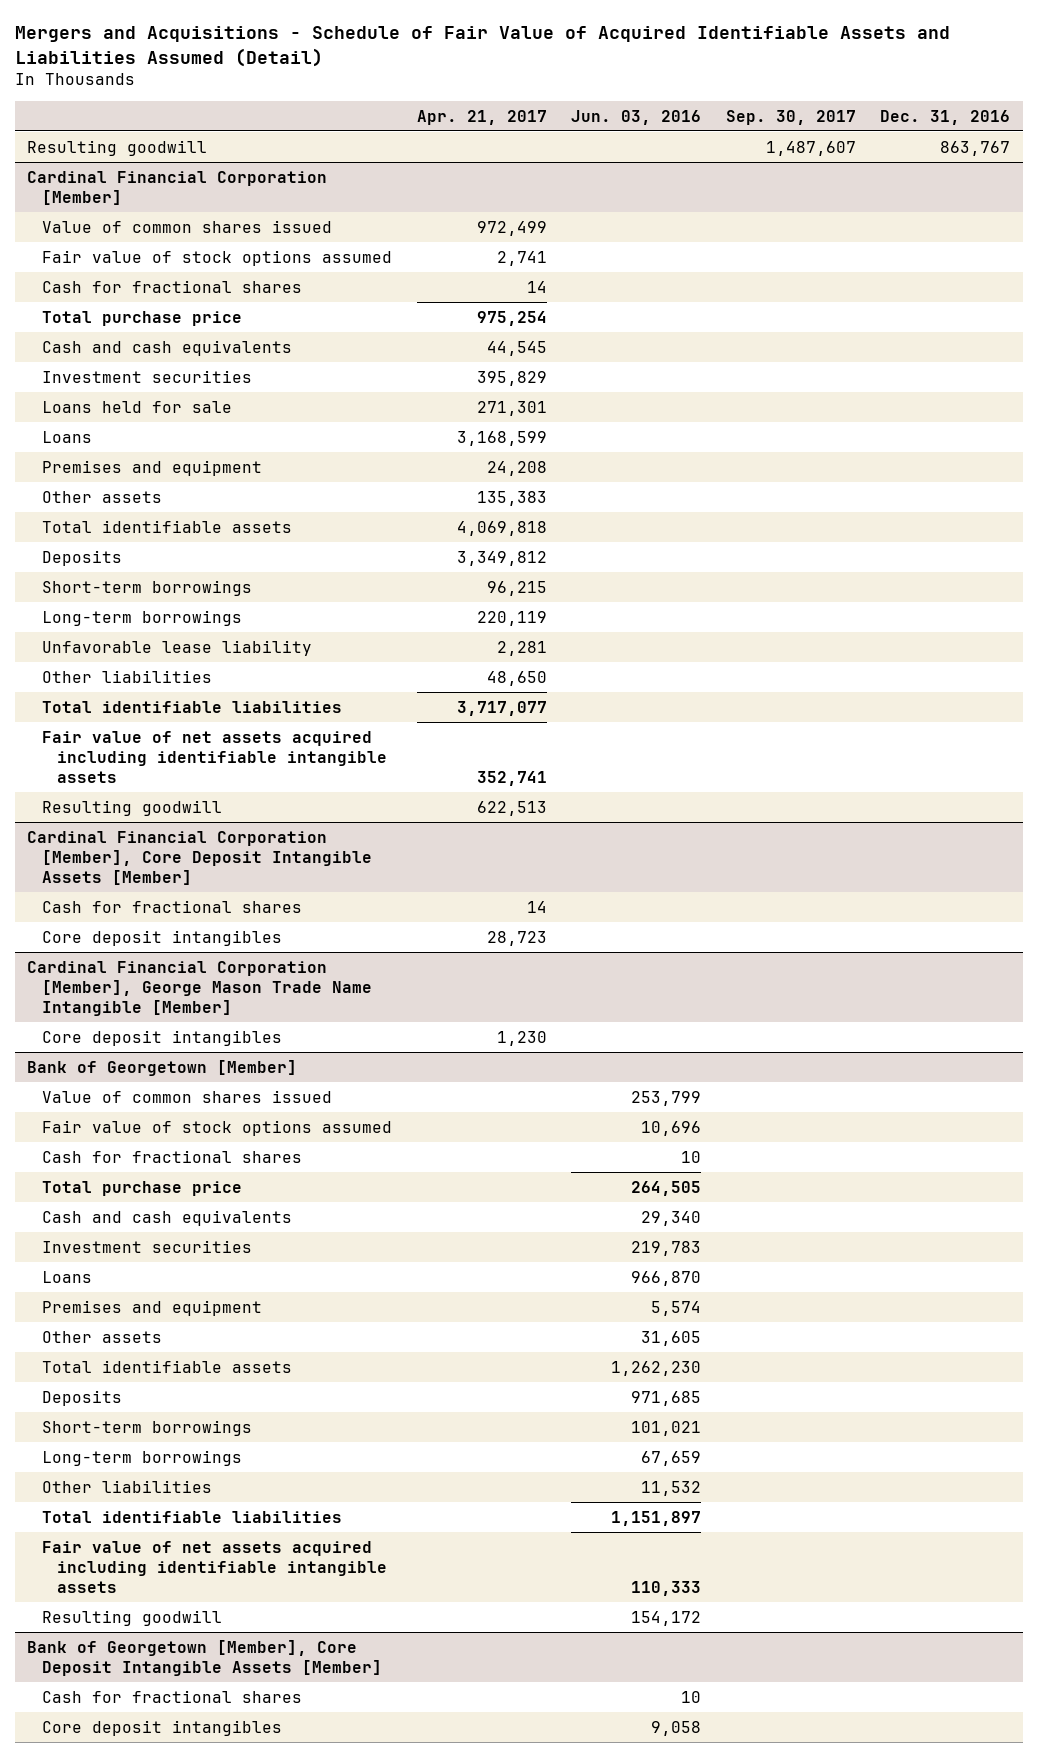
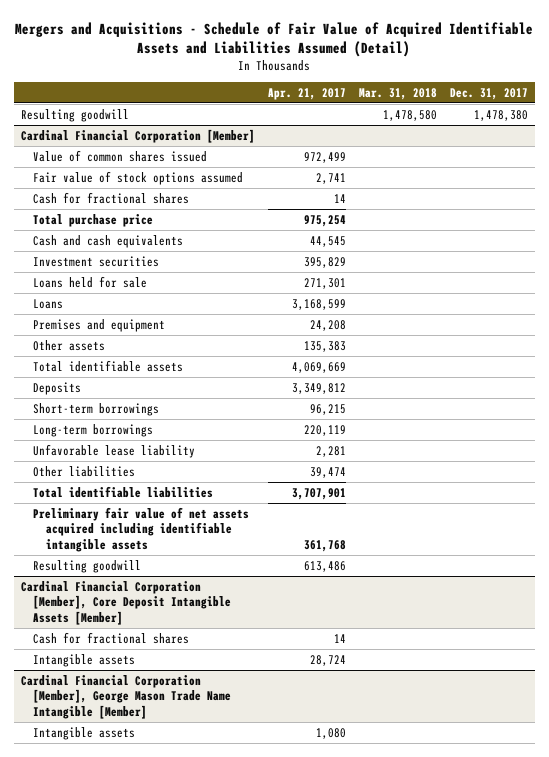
[571,109,702,125] Jun. 03, 2016 -> none
[725,109,856,125] Sep. 30, 2017 -> none
[880,109,1011,125] Dec. 31, 2016 -> none
none -> [358,87,437,100] Mar. 31, 2018
none -> [450,87,529,100] Dec. 31, 2017
[456,520,547,536] 4,069,818 -> [291,361,346,373] 4,069,669
[486,670,547,686] 48,650 -> [309,466,346,478] 39,474
[456,700,547,716] 3,717,077 -> [291,487,346,500] 3,707,901
[42,730,388,783] Fair value of net assets acquired including identifiable intangible assets -> [33,506,250,553] Preliminary fair value of net assets acquired including identifiable intangible assets
[476,770,547,786] 352,741 -> [303,540,346,553] 361,768
[476,800,547,816] 622,513 -> [303,560,346,572] 613,486
[42,929,283,946] Core deposit intangibles -> none
none -> [33,653,136,667] Intangible assets
[42,1029,283,1046] Core deposit intangibles -> none
[27,1059,298,1076] Bank of Georgetown [Member] -> none
[42,1089,333,1103] Value of common shares issued -> none
[42,1119,393,1136] Fair value of stock options assumed -> none
[42,1149,303,1163] Cash for fractional shares -> none
[42,1180,243,1196] Total purchase price -> none
[42,1209,293,1226] Cash and cash equivalents -> none
[42,1239,253,1253] Investment securities -> none
[42,1270,93,1283] Loans -> none
[42,1299,263,1316] Premises and equipment -> none
[42,1330,163,1343] Other assets -> none
[42,1359,293,1373] Total identifiable assets -> none
[42,1389,123,1406] Deposits -> none
[42,1419,253,1436] Short-term borrowings -> none
[42,1449,243,1466] Long-term borrowings -> none
[42,1479,213,1493] Other liabilities -> none
[42,1510,343,1523] Total identifiable liabilities -> none
[42,1540,388,1593] Fair value of net assets acquired including identifiable intangible assets -> none
[42,1609,223,1626] Resulting goodwill -> none
[27,1639,383,1676] Bank of Georgetown [Member], Core Deposit Intangible Assets [Member] -> none
[42,1689,303,1703] Cash for fractional shares -> none
[42,1719,283,1736] Core deposit intangibles -> none
none -> [33,726,136,740] Intangible assets

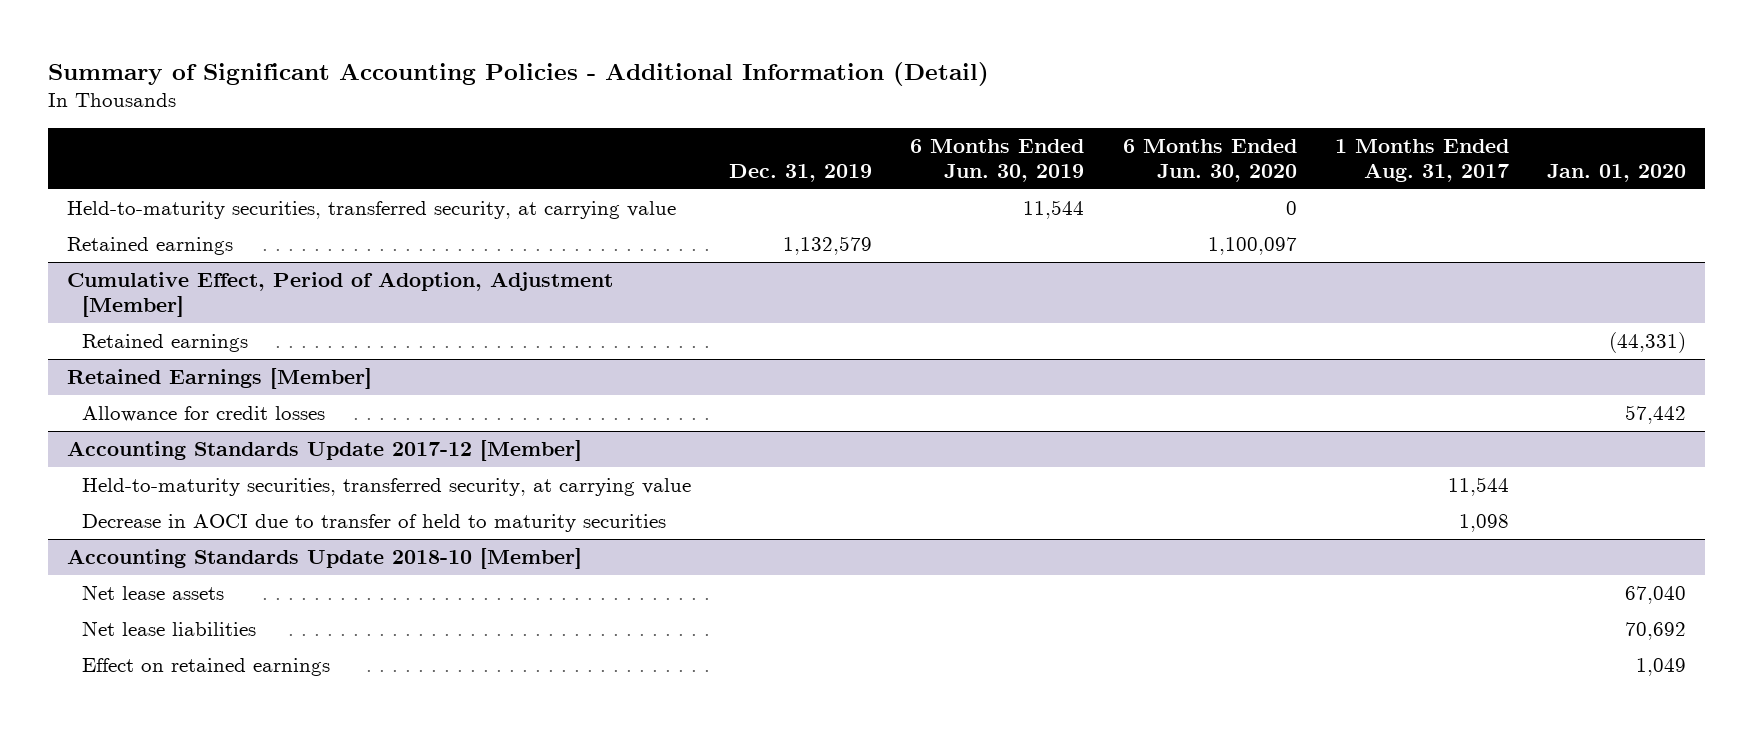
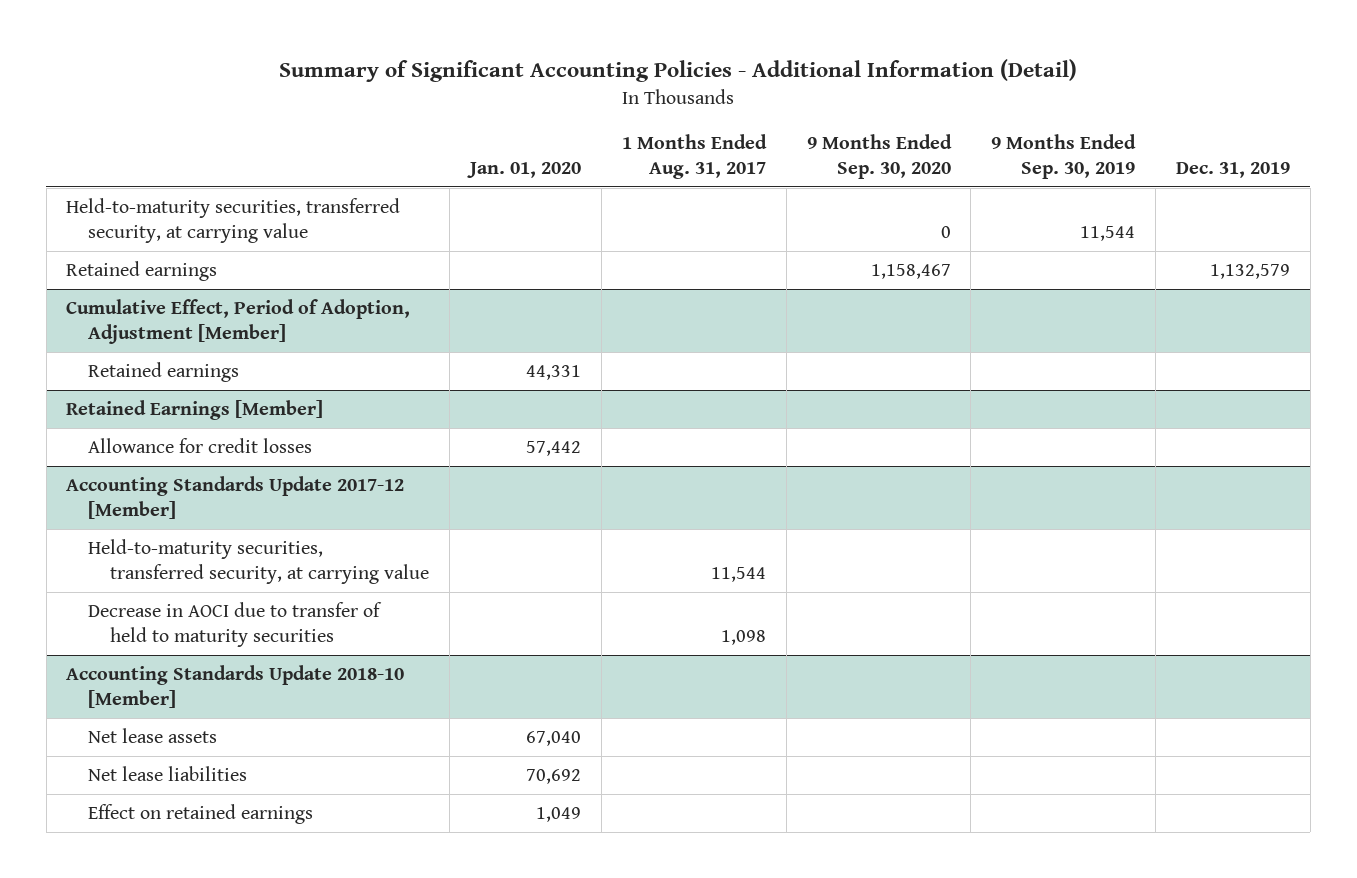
[910,139,1085,182] 6 Months Ended Jun. 30, 2019 -> none
[1122,139,1297,182] 6 Months Ended Jun. 30, 2020 -> none
none -> [806,134,952,180] 9 Months Ended Sep. 30, 2020
none -> [991,134,1137,180] 9 Months Ended Sep. 30, 2019
[1609,332,1687,354] (44,331) -> [526,365,582,381] 44,331

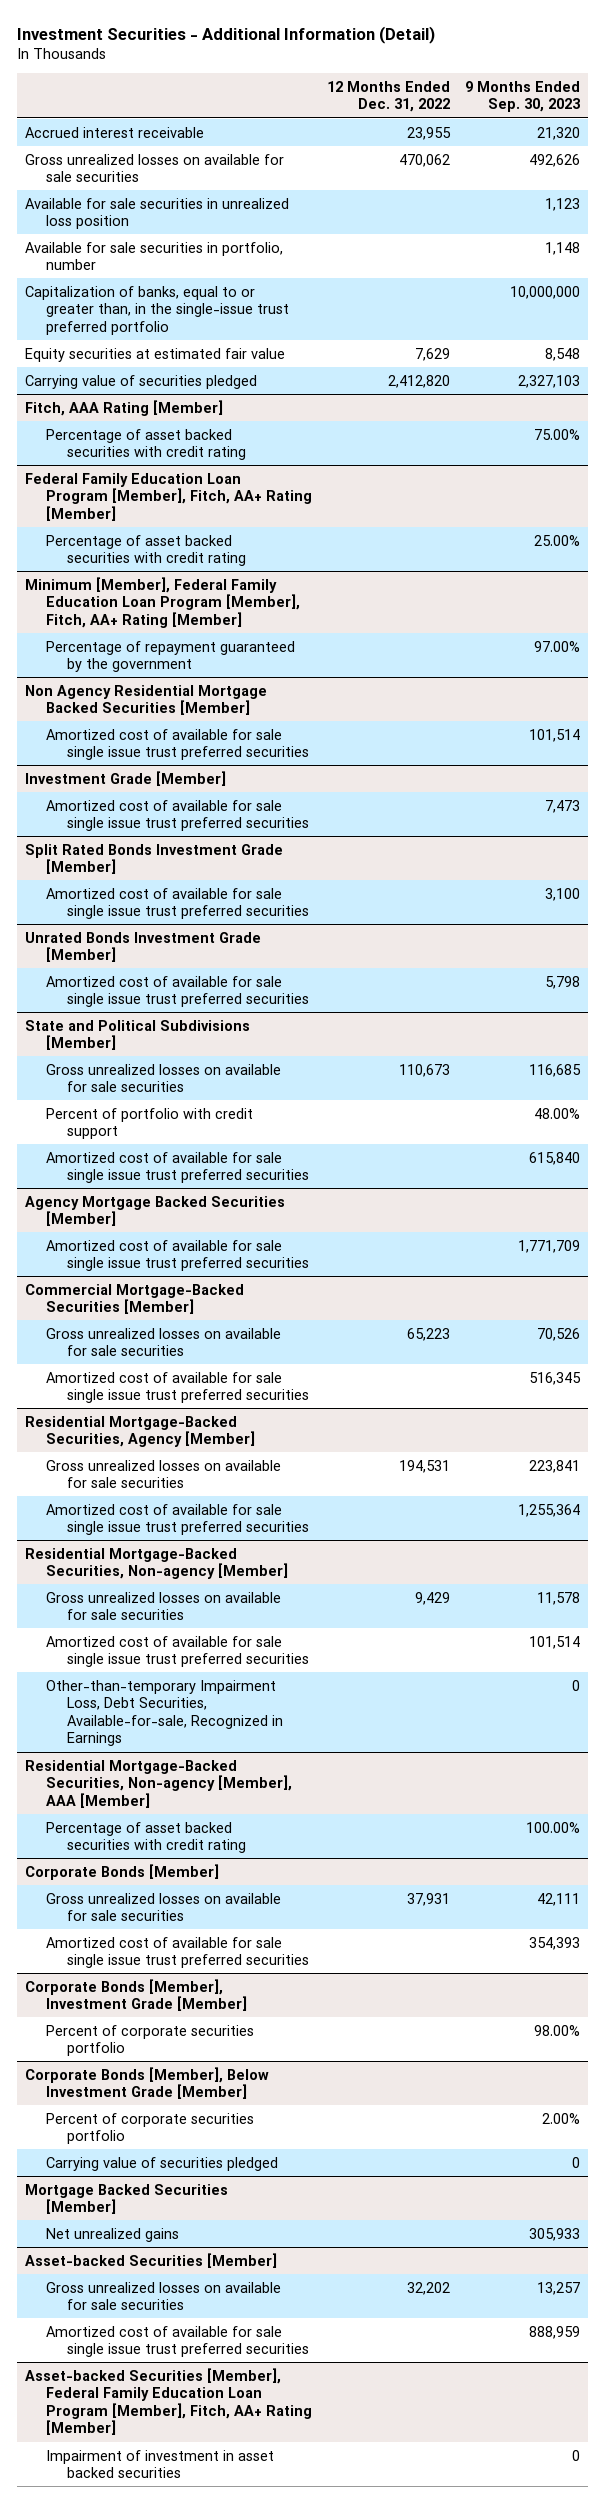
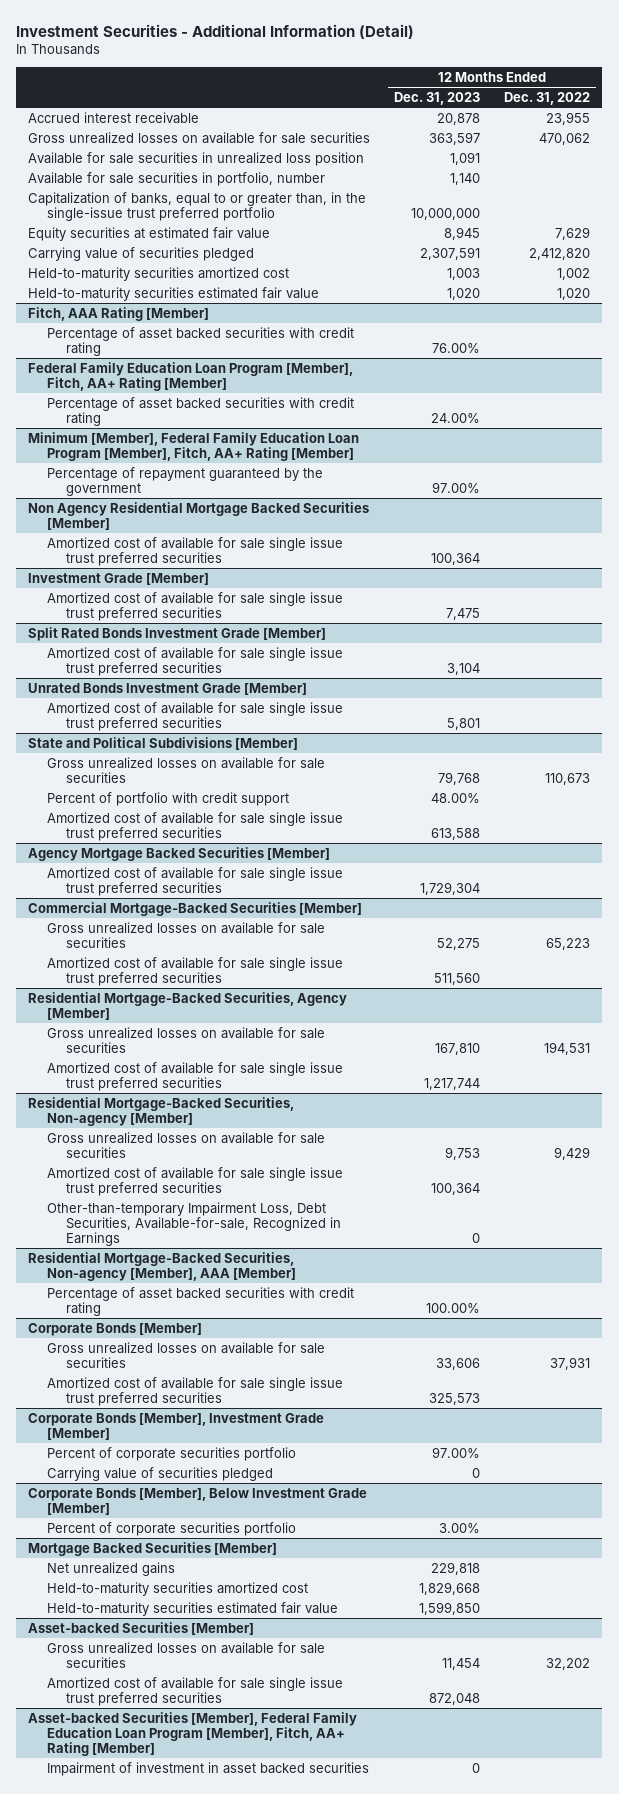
[465,80,581,113] 9 Months Ended Sep. 30, 2023 -> none
none -> [394,91,481,105] Dec. 31, 2023
none -> [28,266,290,281] Held-to-maturity securities amortized cost
none -> [28,286,320,301] Held-to-maturity securities estimated fair value
none -> [47,1466,274,1481] Carrying value of securities pledged
[45,2156,278,2171] Carrying value of securities pledged -> none
none -> [47,1581,309,1596] Held-to-maturity securities amortized cost
none -> [47,1601,339,1616] Held-to-maturity securities estimated fair value

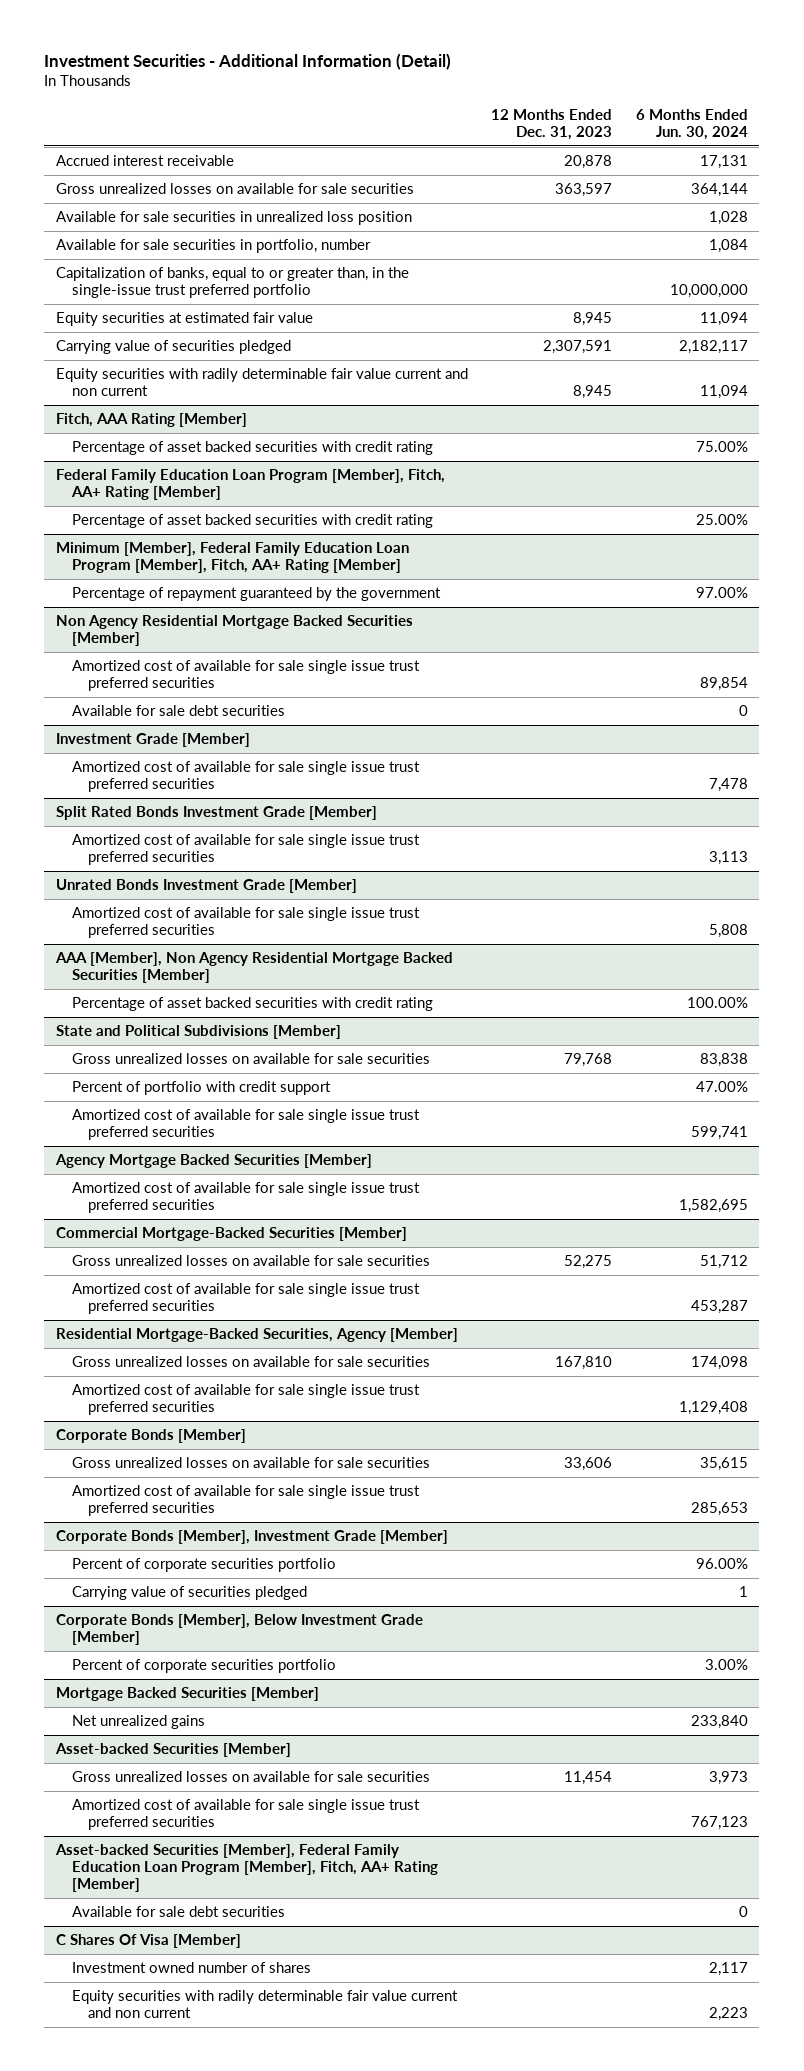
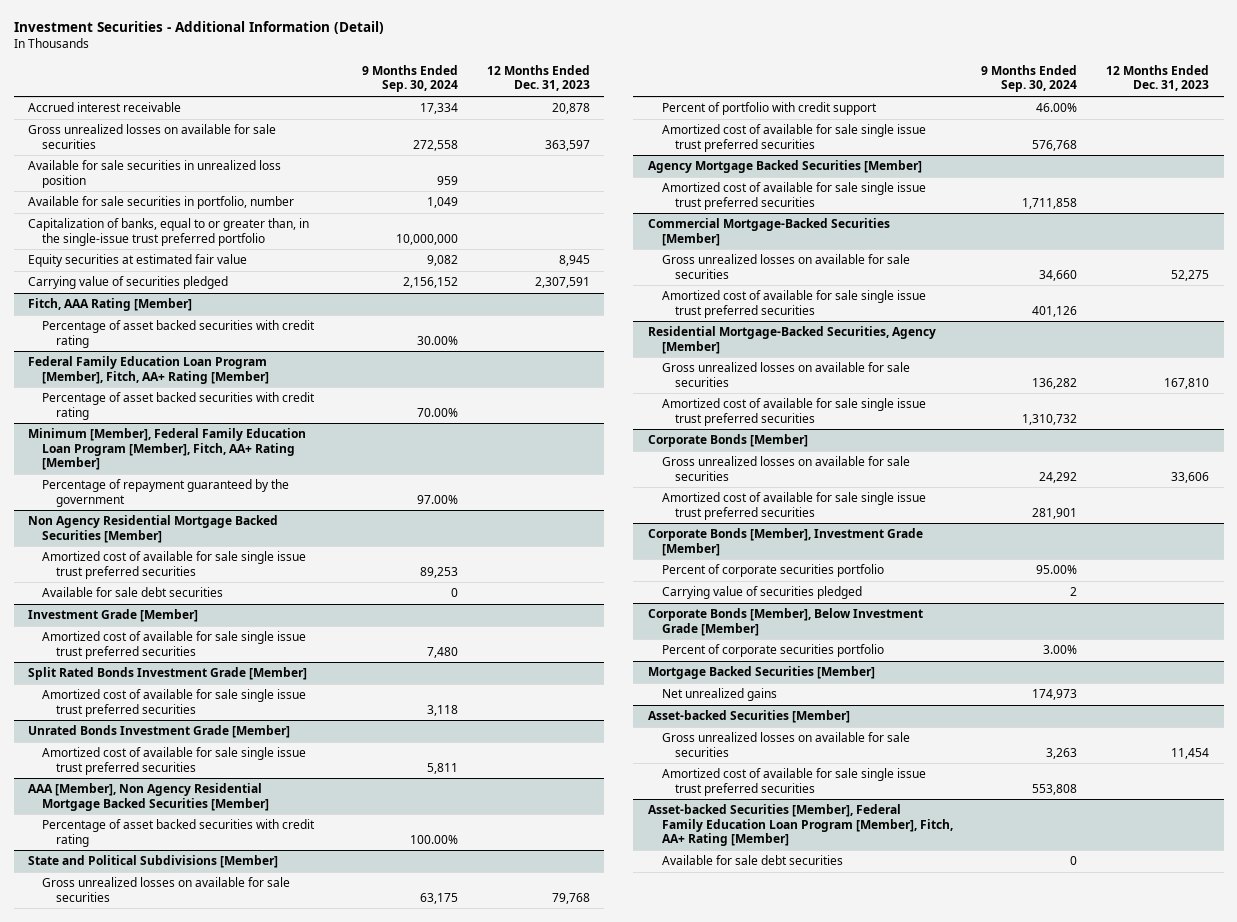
[635,108,748,140] 6 Months Ended Jun. 30, 2024 -> none
none -> [361,65,458,93] 9 Months Ended Sep. 30, 2024
[55,368,468,397] Equity securities with radily determinable fair value current and non current -> none
[55,1934,241,1949] C Shares Of Visa [Member] -> none
[71,1962,311,1974] Investment owned number of shares -> none
[71,1990,458,2019] Equity securities with radily determinable fair value current and non current -> none

